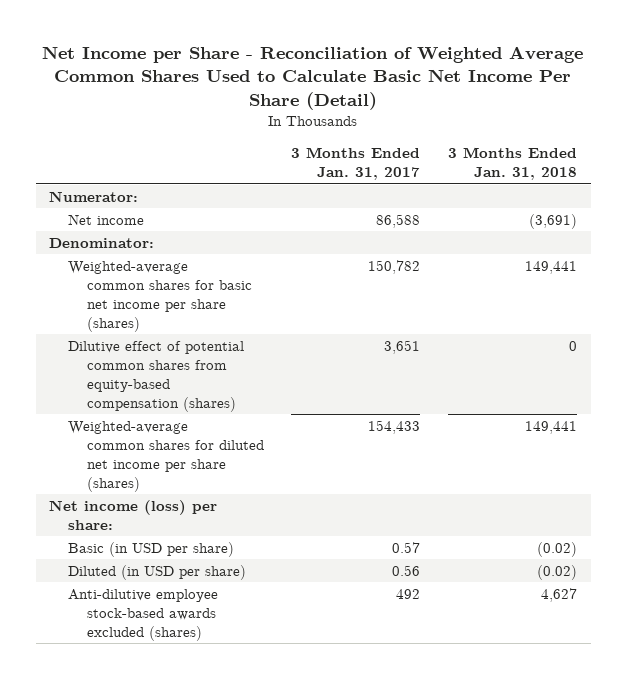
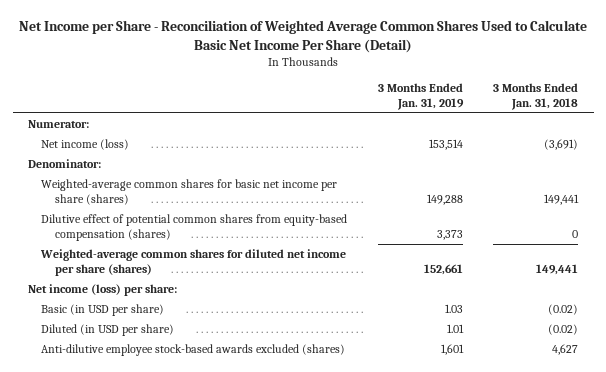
[291,147,421,181] 3 Months Ended Jan. 31, 2017 -> none
none -> [377,82,464,110] 3 Months Ended Jan. 31, 2019
[68,213,145,225] Net income -> [41,139,130,151] Net income (loss)

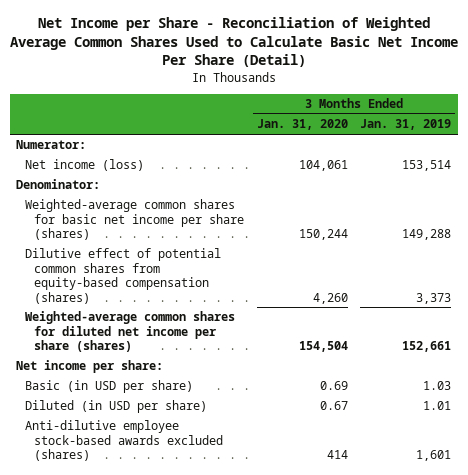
[493,82,579,110] 3 Months Ended Jan. 31, 2018 -> none
none -> [256,119,348,131] Jan. 31, 2020
[27,284,177,297] Net income (loss) per share: -> [16,360,164,374] Net income per share:

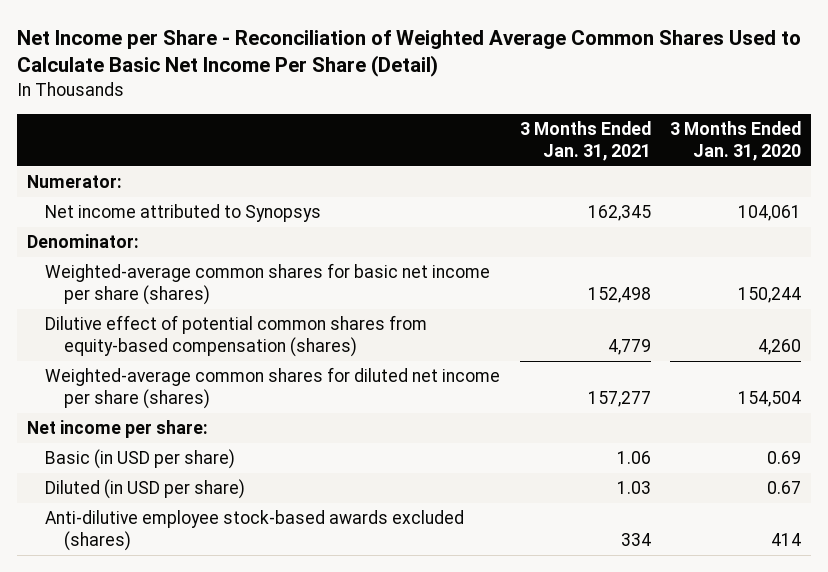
[360,119,452,131] Jan. 31, 2019 -> none
none -> [519,121,651,161] 3 Months Ended Jan. 31, 2021
[24,159,144,172] Net income (loss) -> [45,204,322,223] Net income attributed to Synopsys

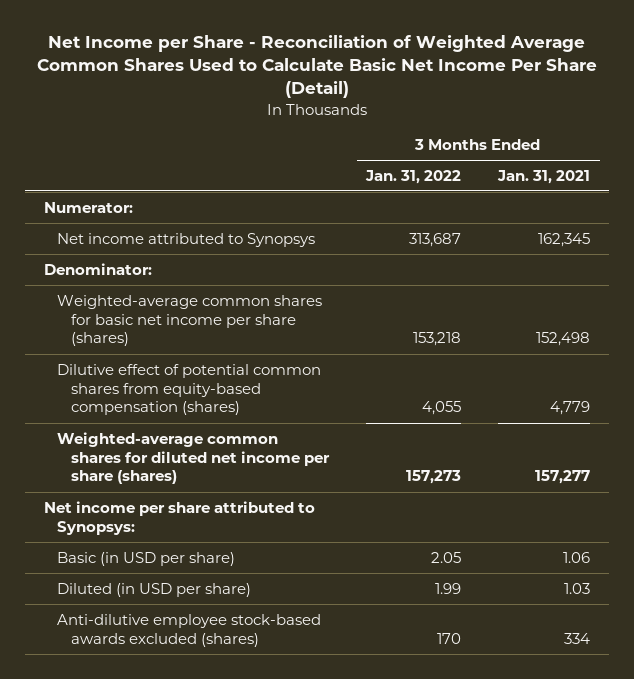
[670,121,802,161] 3 Months Ended Jan. 31, 2020 -> none
none -> [365,169,462,184] Jan. 31, 2022
[27,420,209,439] Net income per share: -> [43,500,315,535] Net income per share attributed to Synopsys:

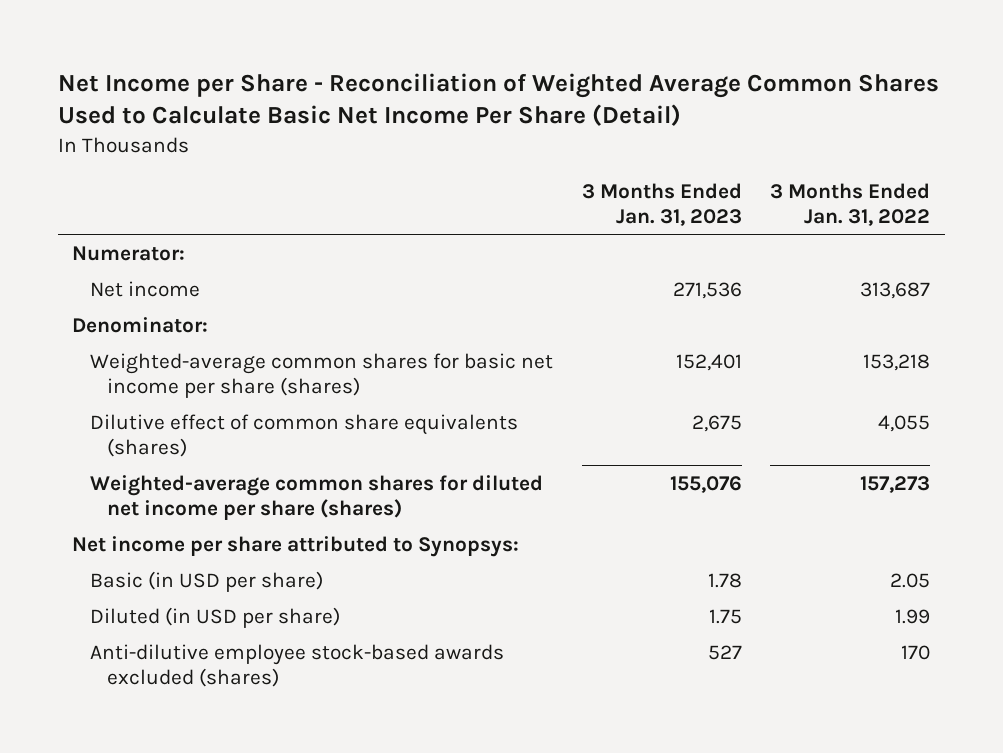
[497,169,591,184] Jan. 31, 2021 -> none
none -> [581,182,742,226] 3 Months Ended Jan. 31, 2023
[57,232,316,247] Net income attributed to Synopsys -> [89,280,200,297] Net income
[57,363,322,416] Dilutive effect of potential common shares from equity-based compensation (shares) -> [89,413,518,457] Dilutive effect of common share equivalents (shares)

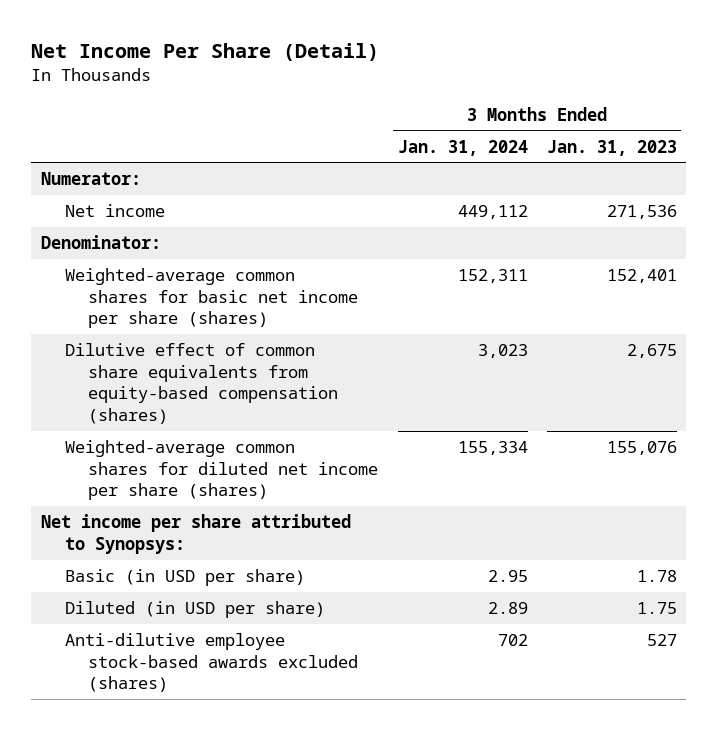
[57,72,939,127] Net Income per Share - Reconciliation of Weighted Average Common Shares Used to Calculate Basic Net Income Per Share (Detail) -> [31,42,380,61] Net Income Per Share (Detail)
[770,182,931,226] 3 Months Ended Jan. 31, 2022 -> none
none -> [397,139,528,156] Jan. 31, 2024
[89,413,518,457] Dilutive effect of common share equivalents (shares) -> [64,343,339,424] Dilutive effect of common share equivalents from equity-based compensation (shares)

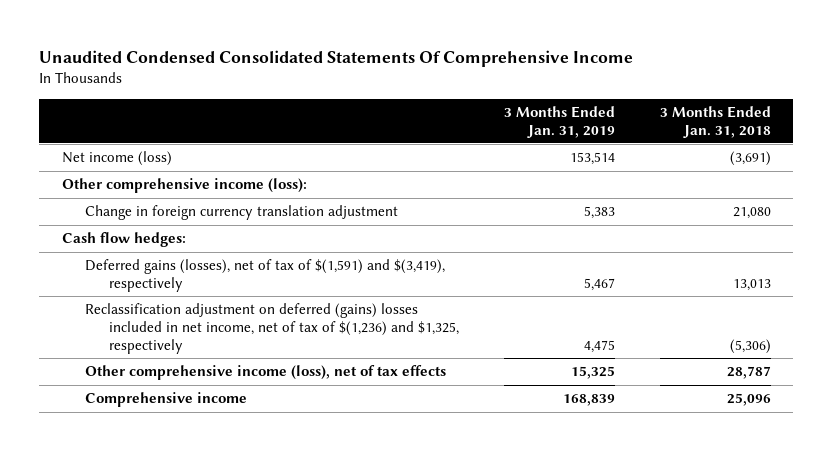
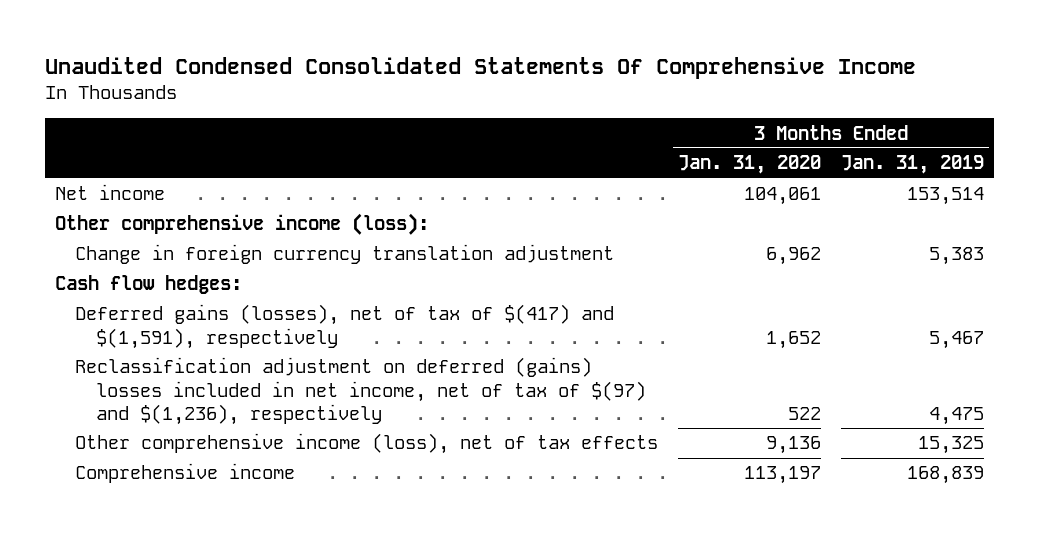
[659,105,771,138] 3 Months Ended Jan. 31, 2018 -> none
none -> [678,155,822,175] Jan. 31, 2020
[61,151,172,167] Net income (loss) -> [54,184,165,201] Net income
[85,259,446,292] Deferred gains (losses), net of tax of $(1,591) and $(3,419), respectively -> [75,304,615,349] Deferred gains (losses), net of tax of $(417) and $(1,591), respectively
[85,303,460,354] Reclassification adjustment on deferred (gains) losses included in net income, net of tax of $(1,236) and $1,325, respectively -> [75,357,646,426] Reclassification adjustment on deferred (gains) losses included in net income, net of tax of $(97) and $(1,236), respectively

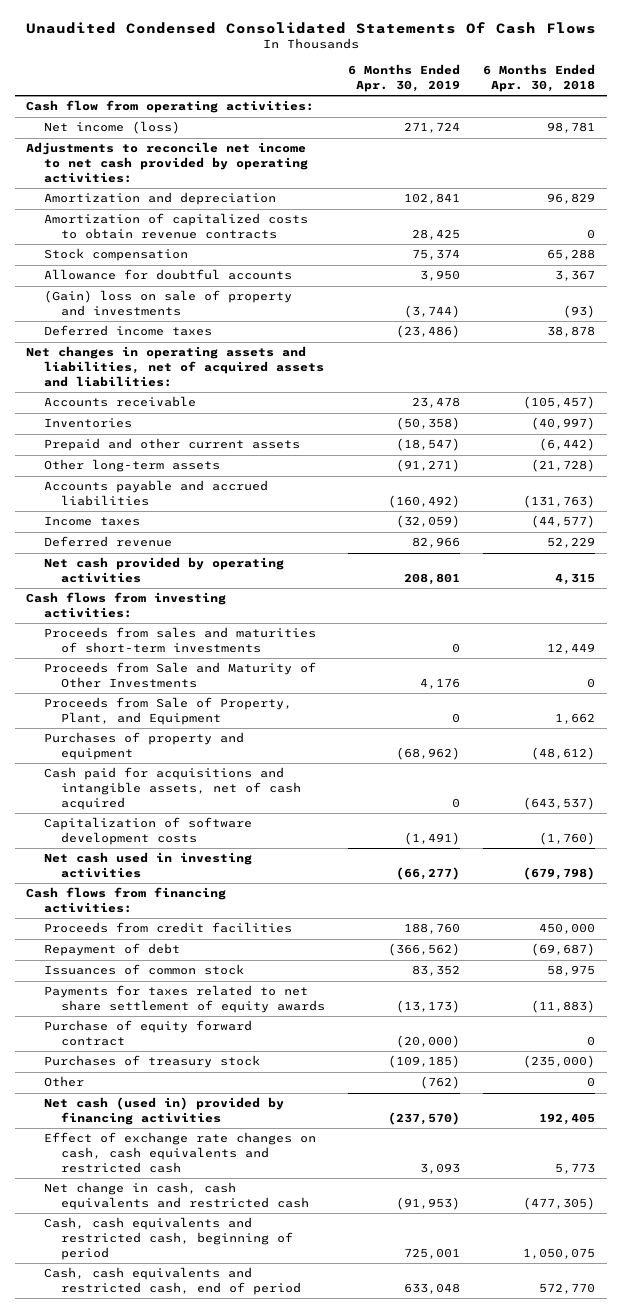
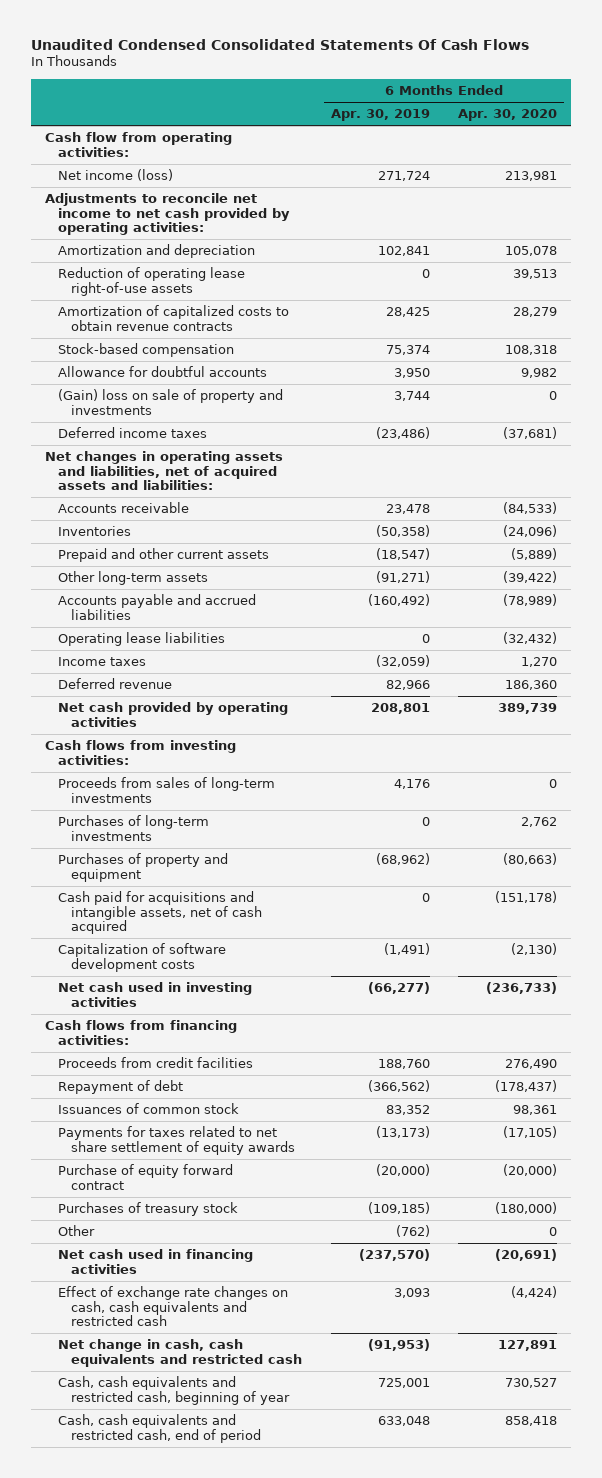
[483,64,596,92] 6 Months Ended Apr. 30, 2018 -> none
none -> [457,109,557,122] Apr. 30, 2020
none -> [58,267,246,296] Reduction of operating lease right-of-use assets
[43,248,188,262] Stock compensation -> [58,343,235,358] Stock-based compensation
[404,305,461,319] (3,744) -> [393,391,430,402] 3,744
none -> [58,632,226,647] Operating lease liabilities
[43,627,316,654] Proceeds from sales and maturities of short-term investments -> none
[43,697,292,726] Proceeds from Sale of Property, Plant, and Equipment -> none
[43,662,316,689] Proceeds from Sale and Maturity of Other Investments -> [58,777,276,803] Proceeds from sales of long-term investments
none -> [58,815,210,841] Purchases of long-term investments
[43,1097,284,1126] Net cash (used in) provided by financing activities -> [58,1249,254,1274] Net cash used in financing activities
[43,1217,294,1261] Cash, cash equivalents and restricted cash, beginning of period -> [58,1376,291,1405] Cash, cash equivalents and restricted cash, beginning of year

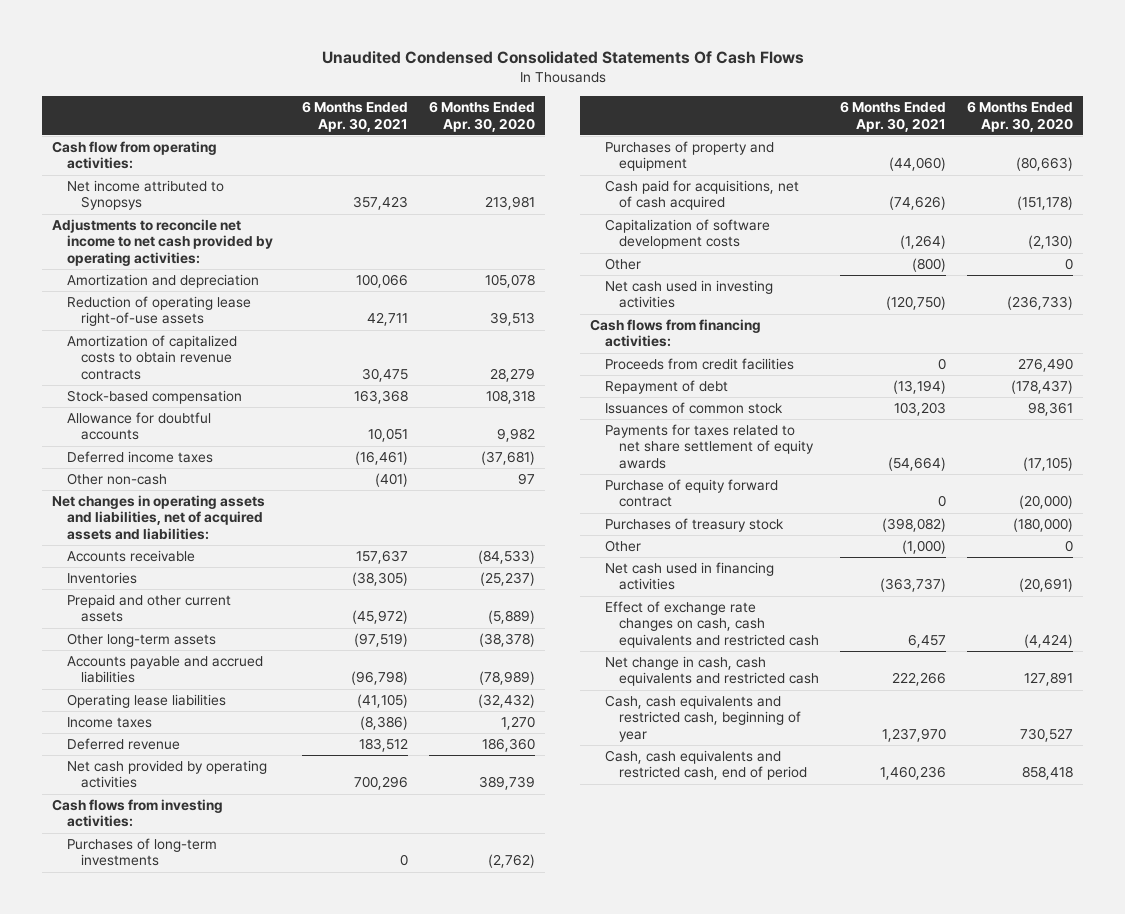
[330,109,430,122] Apr. 30, 2019 -> none
none -> [302,101,409,132] 6 Months Ended Apr. 30, 2021
[58,169,174,182] Net income (loss) -> [66,179,224,211] Net income attributed to Synopsys
[58,389,284,415] (Gain) loss on sale of property and investments -> none
none -> [66,472,167,485] Other non-cash
[502,525,557,538] (24,096) -> [479,571,535,586] (25,237)
[502,571,557,584] (39,422) -> [478,632,535,647] (38,378)
[58,777,276,803] Proceeds from sales of long-term investments -> none
[520,817,557,828] 2,762 -> [487,854,535,869] (2,762)
[58,891,263,935] Cash paid for acquisitions and intangible assets, net of cash acquired -> [604,179,799,211] Cash paid for acquisitions, net of cash acquired
none -> [604,257,641,270] Other

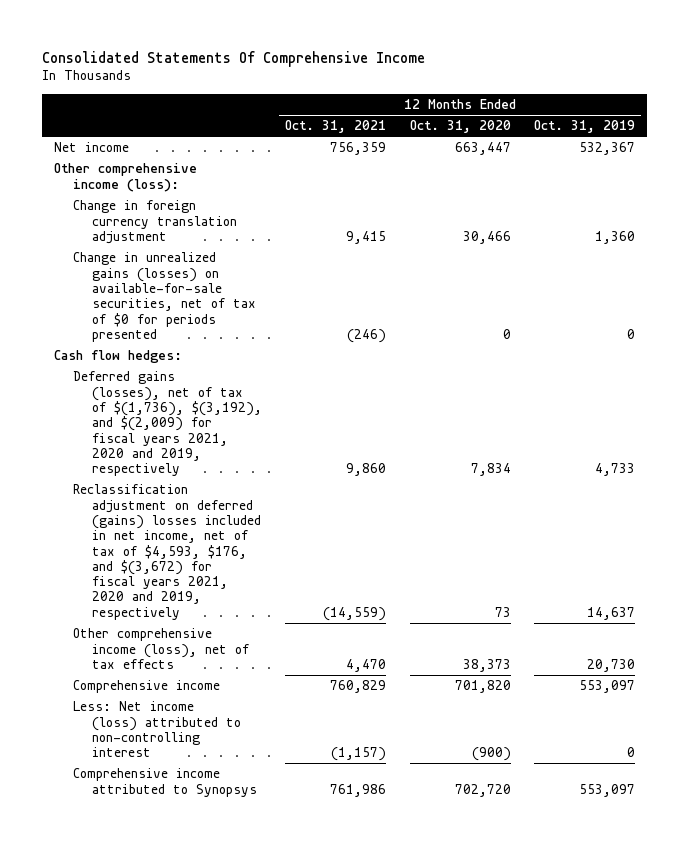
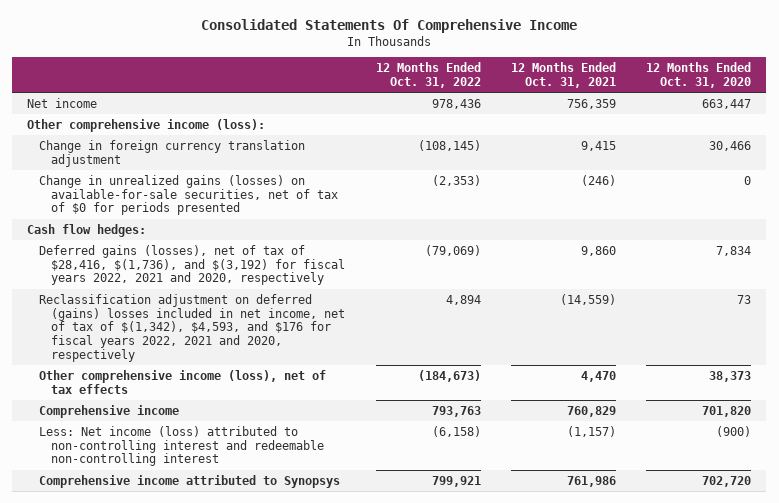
[534,120,636,134] Oct. 31, 2019 -> none
none -> [375,61,481,88] 12 Months Ended Oct. 31, 2022
[72,371,262,477] Deferred gains (losses), net of tax of $(1,736), $(3,192), and $(2,009) for fiscal years 2021, 2020 and 2019, respectively -> [39,244,346,286] Deferred gains (losses), net of tax of $28,416, $(1,736), and $(3,192) for fiscal years 2022, 2021 and 2020, respectively
[72,484,261,620] Reclassification adjustment on deferred (gains) losses included in net income, net of tax of $4,593, $176, and $(3,672) for fiscal years 2021, 2020 and 2019, respectively -> [39,293,346,362] Reclassification adjustment on deferred (gains) losses included in net income, net of tax of $(1,342), $4,593, and $176 for fiscal years 2022, 2021 and 2020, respectively
[72,701,241,758] Less: Net income (loss) attributed to non-controlling interest -> [39,425,325,467] Less: Net income (loss) attributed to non-controlling interest and redeemable non-controlling interest

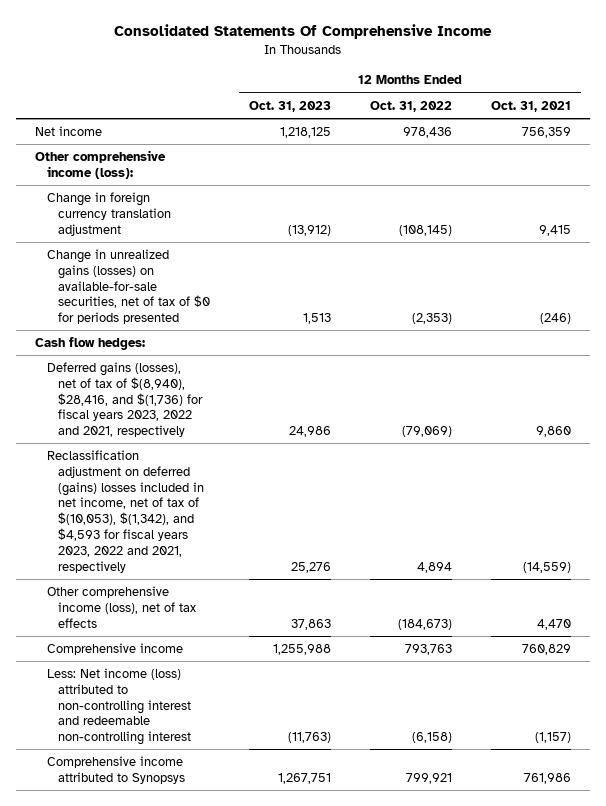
[646,61,752,88] 12 Months Ended Oct. 31, 2020 -> none
none -> [248,100,331,112] Oct. 31, 2023
[39,244,346,286] Deferred gains (losses), net of tax of $28,416, $(1,736), and $(3,192) for fiscal years 2022, 2021 and 2020, respectively -> [46,362,203,438] Deferred gains (losses), net of tax of $(8,940), $28,416, and $(1,736) for fiscal years 2023, 2022 and 2021, respectively
[39,293,346,362] Reclassification adjustment on deferred (gains) losses included in net income, net of tax of $(1,342), $4,593, and $176 for fiscal years 2022, 2021 and 2020, respectively -> [46,450,204,573] Reclassification adjustment on deferred (gains) losses included in net income, net of tax of $(10,053), $(1,342), and $4,593 for fiscal years 2023, 2022 and 2021, respectively

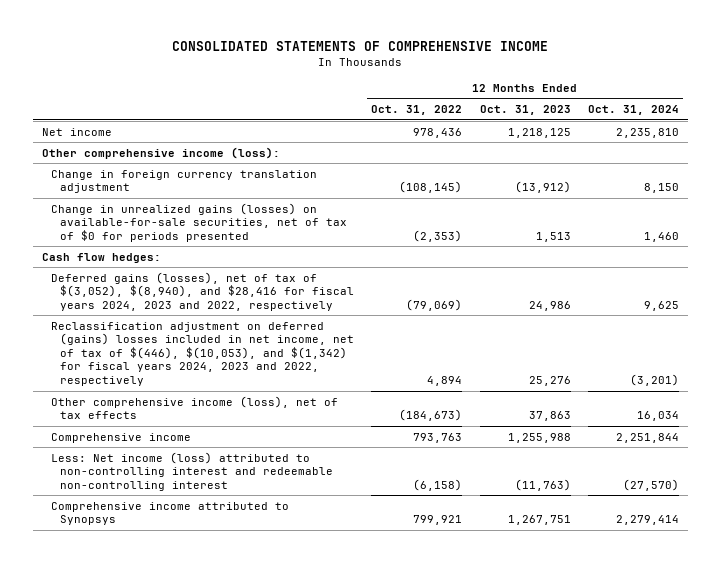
[114,24,493,40] Consolidated Statements Of Comprehensive Income -> [172,40,549,51] CONSOLIDATED STATEMENTS OF COMPREHENSIVE INCOME
[490,100,571,112] Oct. 31, 2021 -> none
none -> [587,105,679,116] Oct. 31, 2024
[46,362,203,438] Deferred gains (losses), net of tax of $(8,940), $28,416, and $(1,736) for fiscal years 2023, 2022 and 2021, respectively -> [50,271,355,311] Deferred gains (losses), net of tax of $(3,052), $(8,940), and $28,416 for fiscal years 2024, 2023 and 2022, respectively
[46,450,204,573] Reclassification adjustment on deferred (gains) losses included in net income, net of tax of $(10,053), $(1,342), and $4,593 for fiscal years 2023, 2022 and 2021, respectively -> [50,321,355,387] Reclassification adjustment on deferred (gains) losses included in net income, net of tax of $(446), $(10,053), and $(1,342) for fiscal years 2024, 2023 and 2022, respectively

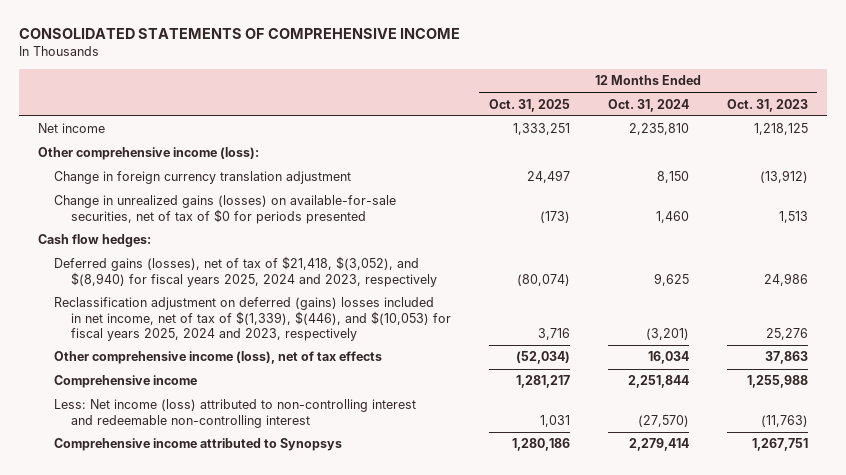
[371,105,463,116] Oct. 31, 2022 -> none
none -> [488,98,570,112] Oct. 31, 2025
[50,271,355,311] Deferred gains (losses), net of tax of $(3,052), $(8,940), and $28,416 for fiscal years 2024, 2023 and 2022, respectively -> [54,256,437,287] Deferred gains (losses), net of tax of $21,418, $(3,052), and $(8,940) for fiscal years 2025, 2024 and 2023, respectively
[50,321,355,387] Reclassification adjustment on deferred (gains) losses included in net income, net of tax of $(446), $(10,053), and $(1,342) for fiscal years 2024, 2023 and 2022, respectively -> [54,297,451,342] Reclassification adjustment on deferred (gains) losses included in net income, net of tax of $(1,339), $(446), and $(10,053) for fiscal years 2025, 2024 and 2023, respectively

